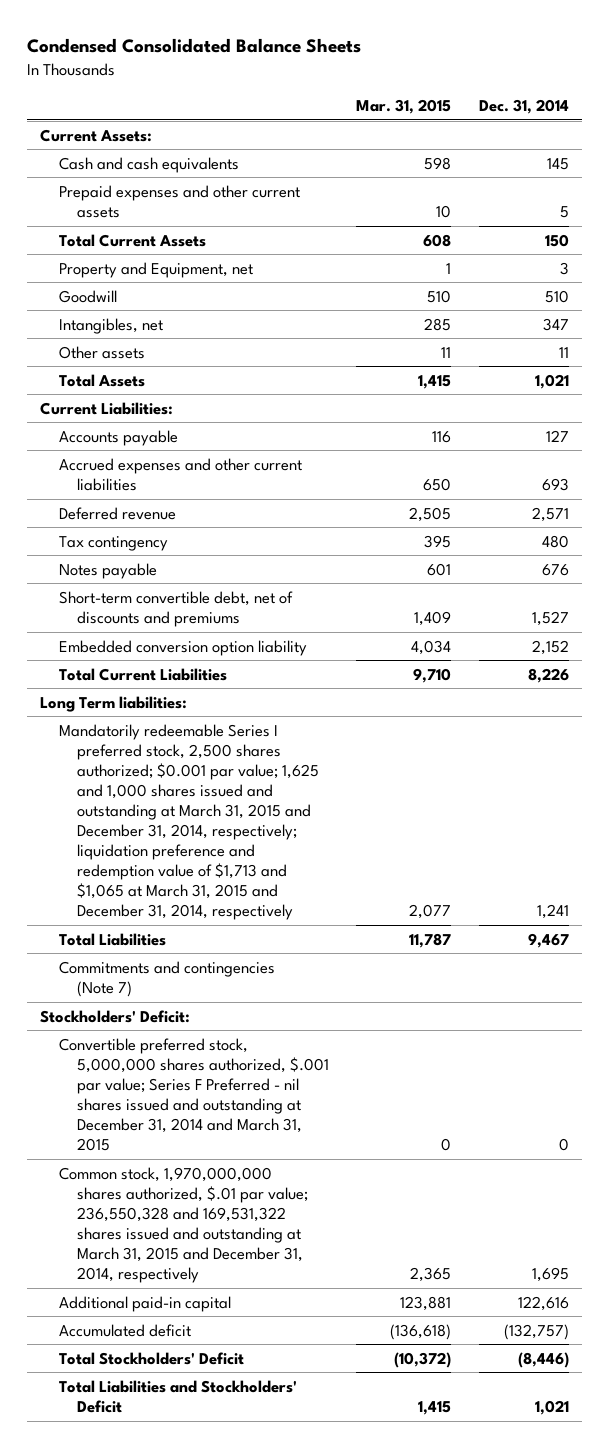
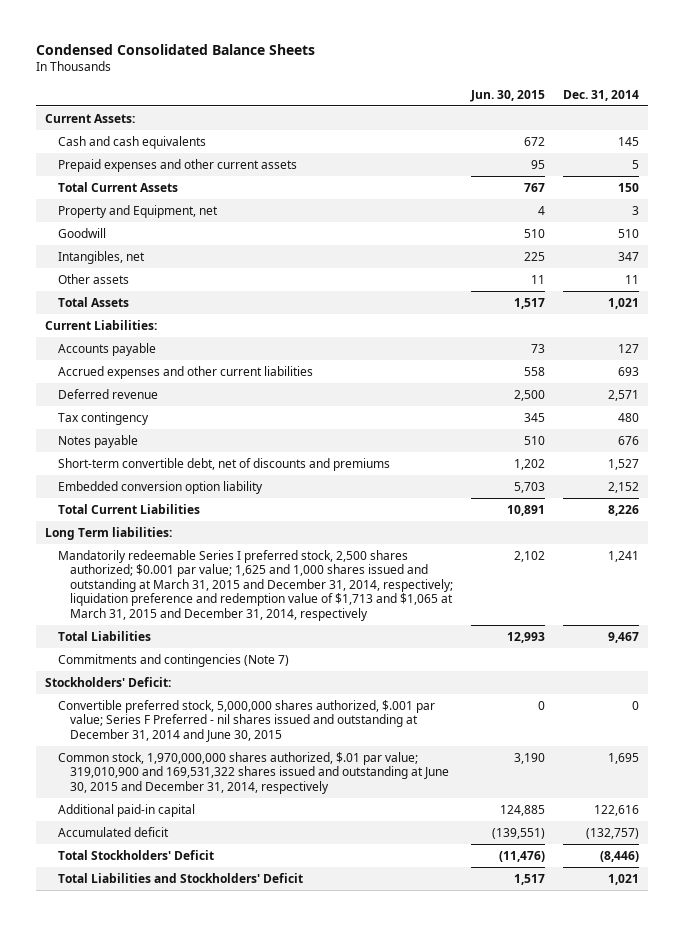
[356,98,452,114] Mar. 31, 2015 -> none
none -> [470,89,546,102] Jun. 30, 2015
[58,1037,329,1152] Convertible preferred stock, 5,000,000 shares authorized, $.001 par value; Series F Preferred - nil shares issued and outstanding at December 31, 2014 and March 31, 2015 -> [57,699,435,742] Convertible preferred stock, 5,000,000 shares authorized, $.001 par value; Series F Preferred - nil shares issued and outstanding at December 31, 2014 and June 30, 2015
[58,1166,308,1284] Common stock, 1,970,000,000 shares authorized, $.01 par value; 236,550,328 and 169,531,322 shares issued and outstanding at March 31, 2015 and December 31, 2014, respectively -> [57,751,450,794] Common stock, 1,970,000,000 shares authorized, $.01 par value; 319,010,900 and 169,531,322 shares issued and outstanding at June 30, 2015 and December 31, 2014, respectively

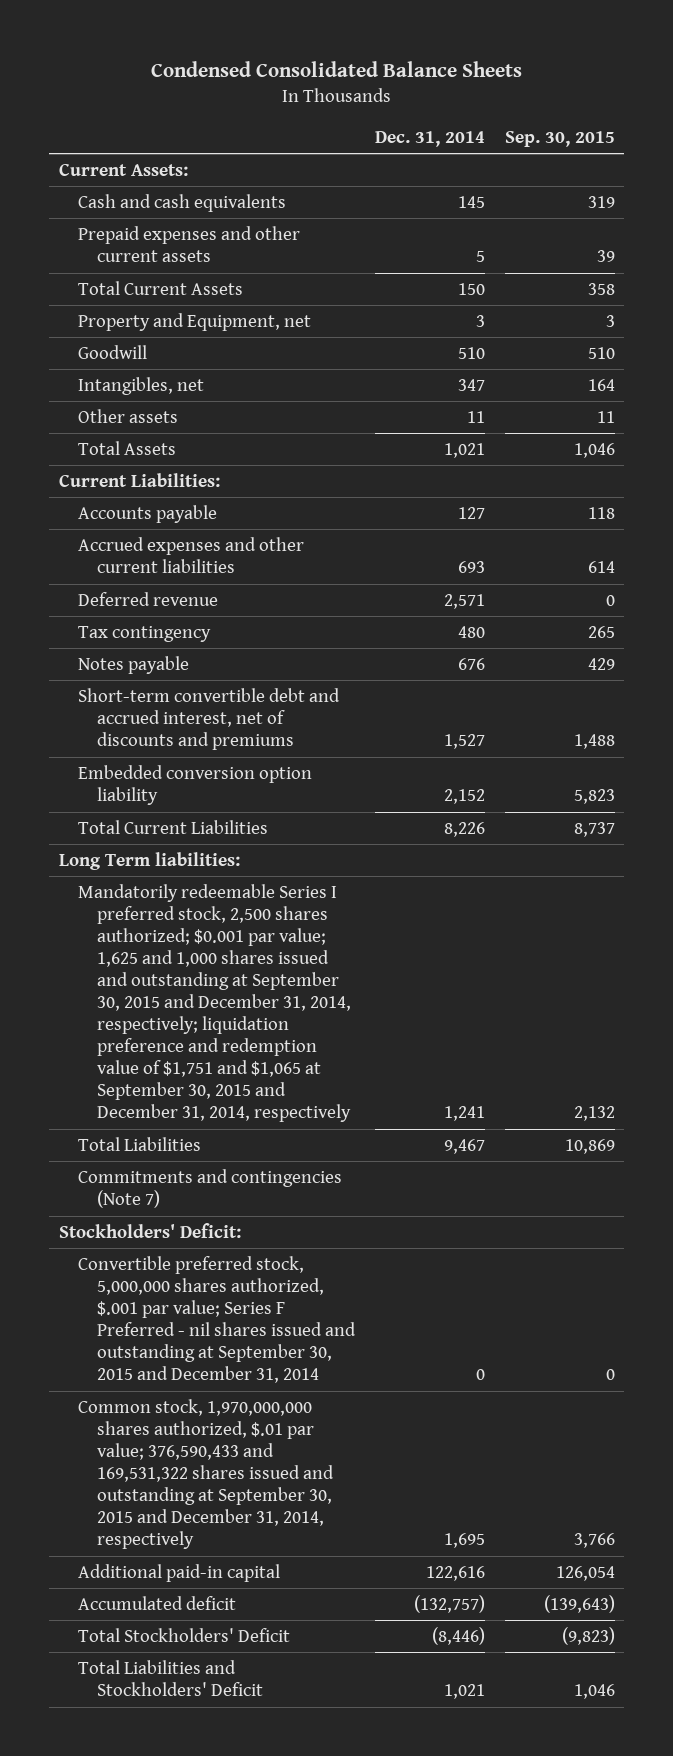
[470,89,546,102] Jun. 30, 2015 -> none
none -> [504,130,615,147] Sep. 30, 2015
[57,457,390,471] Short-term convertible debt, net of discounts and premiums -> [78,687,341,751] Short-term convertible debt and accrued interest, net of discounts and premiums
[57,549,454,621] Mandatorily redeemable Series I preferred stock, 2,500 shares authorized; $0.001 par value; 1,625 and 1,000 shares issued and outstanding at March 31, 2015 and December 31, 2014, respectively; liquidation preference and redemption value of $1,713 and $1,065 at March 31, 2015 and December 31, 2014, respectively -> [78,883,352,1123] Mandatorily redeemable Series I preferred stock, 2,500 shares authorized; $0.001 par value; 1,625 and 1,000 shares issued and outstanding at September 30, 2015 and December 31, 2014, respectively; liquidation preference and redemption value of $1,751 and $1,065 at September 30, 2015 and December 31, 2014, respectively
[57,699,435,742] Convertible preferred stock, 5,000,000 shares authorized, $.001 par value; Series F Preferred - nil shares issued and outstanding at December 31, 2014 and June 30, 2015 -> [78,1255,357,1384] Convertible preferred stock, 5,000,000 shares authorized, $.001 par value; Series F Preferred - nil shares issued and outstanding at September 30, 2015 and December 31, 2014
[57,751,450,794] Common stock, 1,970,000,000 shares authorized, $.01 par value; 319,010,900 and 169,531,322 shares issued and outstanding at June 30, 2015 and December 31, 2014, respectively -> [78,1398,335,1550] Common stock, 1,970,000,000 shares authorized, $.01 par value; 376,590,433 and 169,531,322 shares issued and outstanding at September 30, 2015 and December 31, 2014, respectively

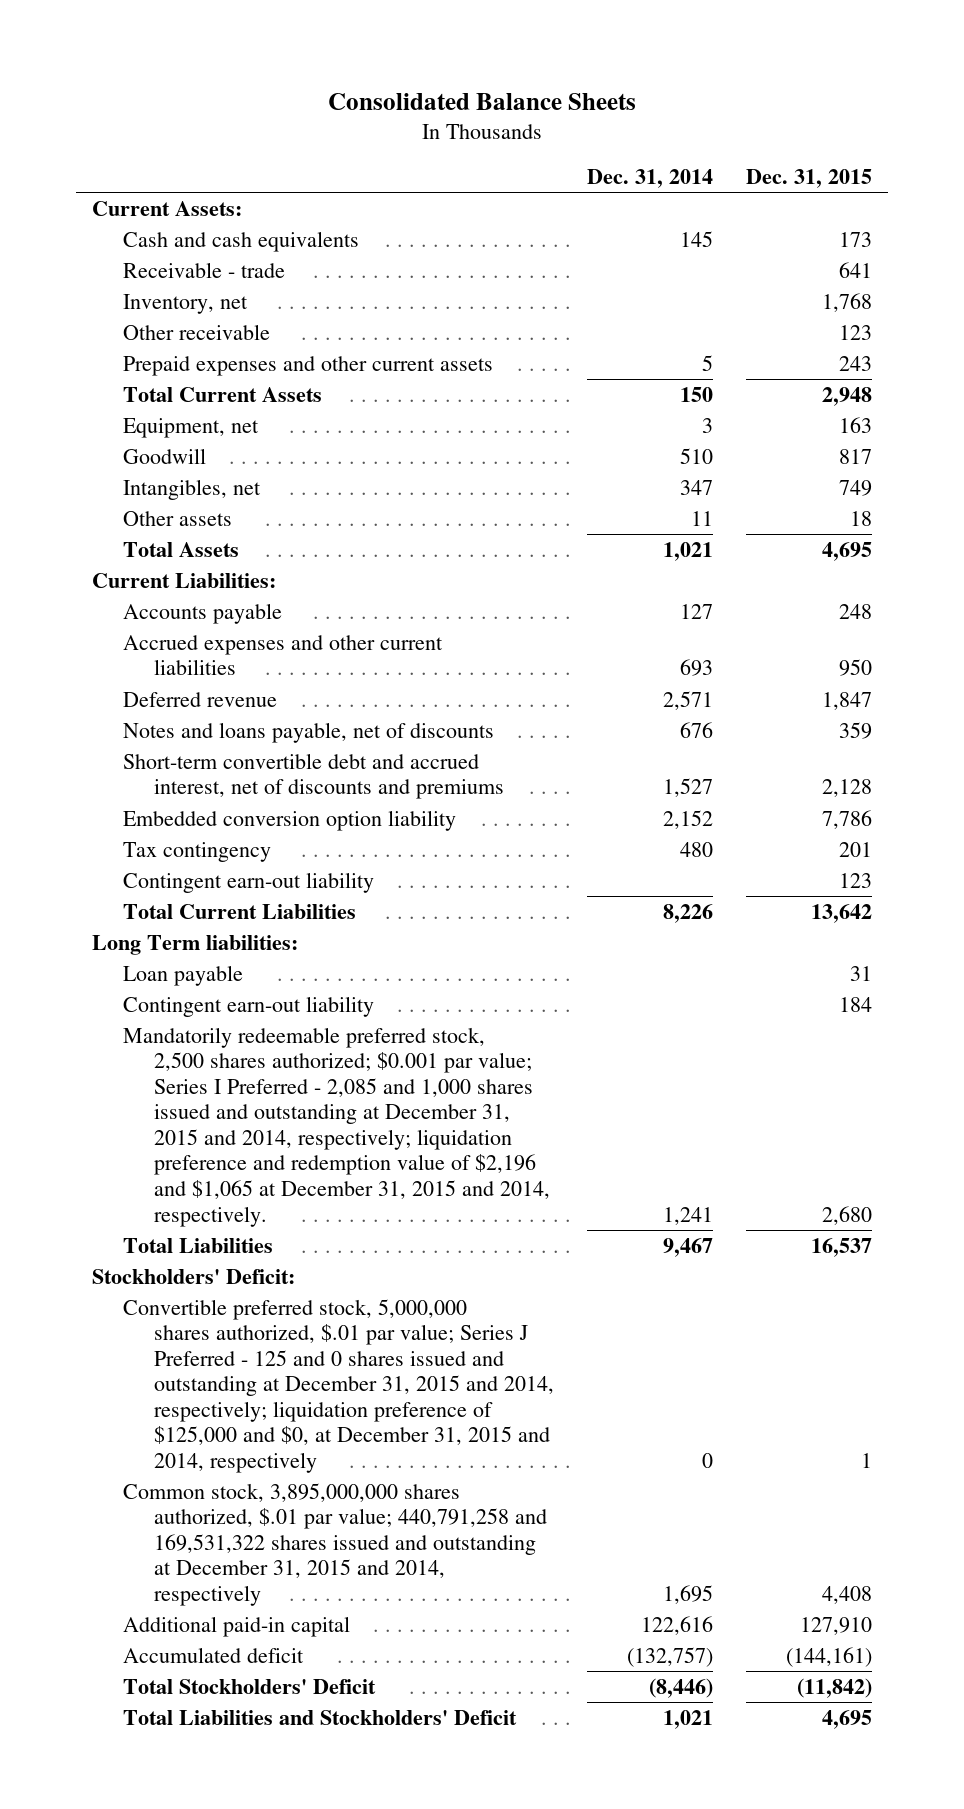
[150,61,522,78] Condensed Consolidated Balance Sheets -> [327,92,636,110] Consolidated Balance Sheets
[504,130,615,147] Sep. 30, 2015 -> none
none -> [745,168,872,188] Dec. 31, 2015
none -> [123,261,286,278] Receivable - trade
none -> [123,293,249,314] Inventory, net
none -> [123,323,271,340] Other receivable
[78,312,312,331] Property and Equipment, net -> [123,417,260,438] Equipment, net
[78,655,190,674] Notes payable -> [123,721,495,743] Notes and loans payable, net of discounts
[78,625,212,642] Tax contingency -> [123,841,272,862] Tax contingency
none -> [123,871,375,893] Contingent earn-out liability
none -> [123,964,244,986] Loan payable
none -> [123,995,375,1017] Contingent earn-out liability
[78,883,352,1123] Mandatorily redeemable Series I preferred stock, 2,500 shares authorized; $0.001 par value; 1,625 and 1,000 shares issued and outstanding at September 30, 2015 and December 31, 2014, respectively; liquidation preference and redemption value of $1,751 and $1,065 at September 30, 2015 and December 31, 2014, respectively -> [123,1026,551,1227] Mandatorily redeemable preferred stock, 2,500 shares authorized; $0.001 par value; Series I Preferred - 2,085 and 1,000 shares issued and outstanding at December 31, 2015 and 2014, respectively; liquidation preference and redemption value of $2,196 and $1,065 at December 31, 2015 and 2014, respectively.
[78,1168,343,1208] Commitments and contingencies (Note 7) -> none
[78,1255,357,1384] Convertible preferred stock, 5,000,000 shares authorized, $.001 par value; Series F Preferred - nil shares issued and outstanding at September 30, 2015 and December 31, 2014 -> [123,1298,555,1474] Convertible preferred stock, 5,000,000 shares authorized, $.01 par value; Series J Preferred - 125 and 0 shares issued and outstanding at December 31, 2015 and 2014, respectively; liquidation preference of $125,000 and $0, at December 31, 2015 and 2014, respectively
[78,1398,335,1550] Common stock, 1,970,000,000 shares authorized, $.01 par value; 376,590,433 and 169,531,322 shares issued and outstanding at September 30, 2015 and December 31, 2014, respectively -> [123,1482,548,1606] Common stock, 3,895,000,000 shares authorized, $.01 par value; 440,791,258 and 169,531,322 shares issued and outstanding at December 31, 2015 and 2014, respectively

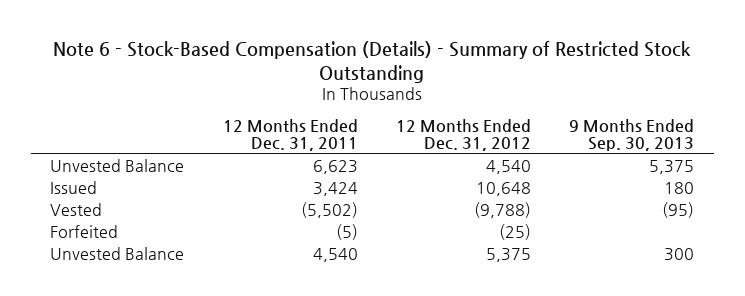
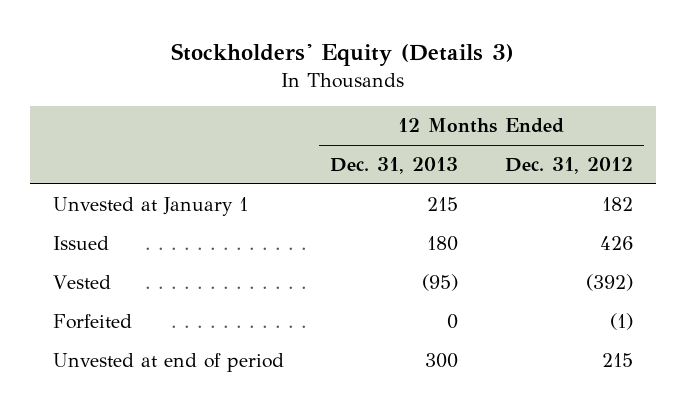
[53,40,692,83] Note 6 - Stock-Based Compensation (Details) - Summary of Restricted Stock Outstanding -> [170,43,514,67] Stockholders' Equity (Details 3)
[222,118,358,152] 12 Months Ended Dec. 31, 2011 -> none
[569,118,695,152] 9 Months Ended Sep. 30, 2013 -> none
none -> [330,157,459,175] Dec. 31, 2013
[50,247,185,261] Unvested Balance -> none
[50,159,185,173] Unvested Balance -> [52,197,248,217] Unvested at January 1
[486,160,532,175] 4,540 -> [601,197,633,212] 182
[476,182,532,197] 10,648 -> [599,236,633,251] 426
[474,202,532,219] (9,788) -> [585,274,633,292] (392)
[499,224,532,241] (25) -> [609,313,633,331] (1)
none -> [52,353,284,373] Unvested at end of period

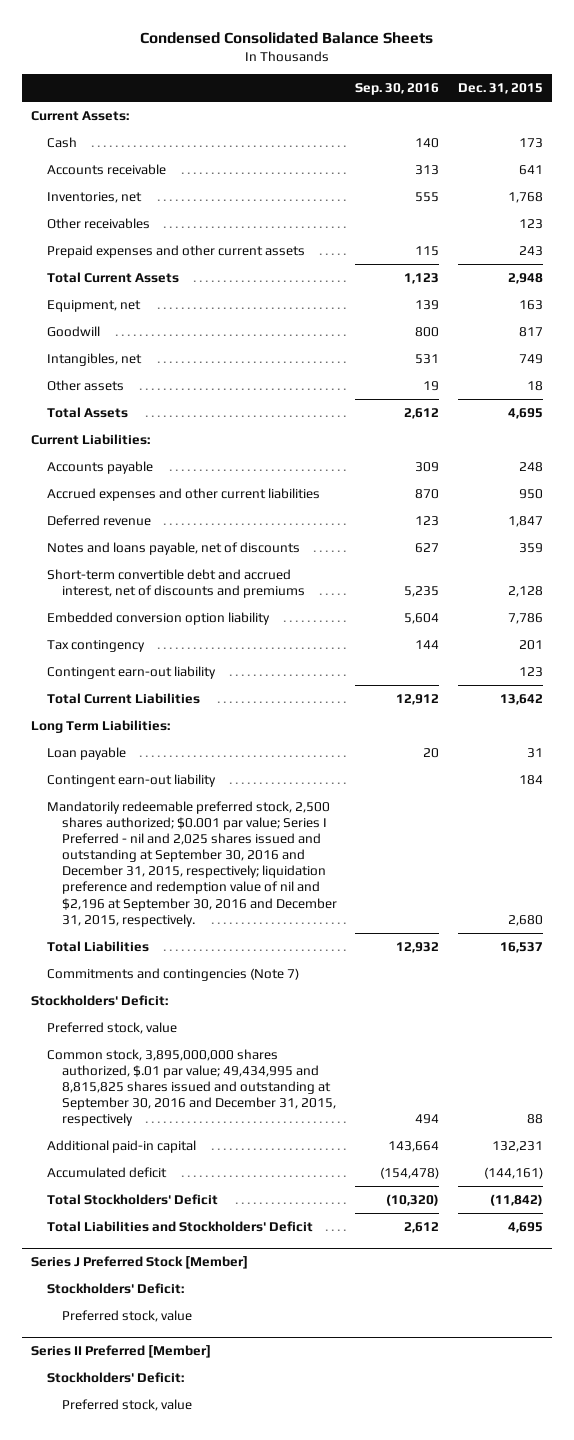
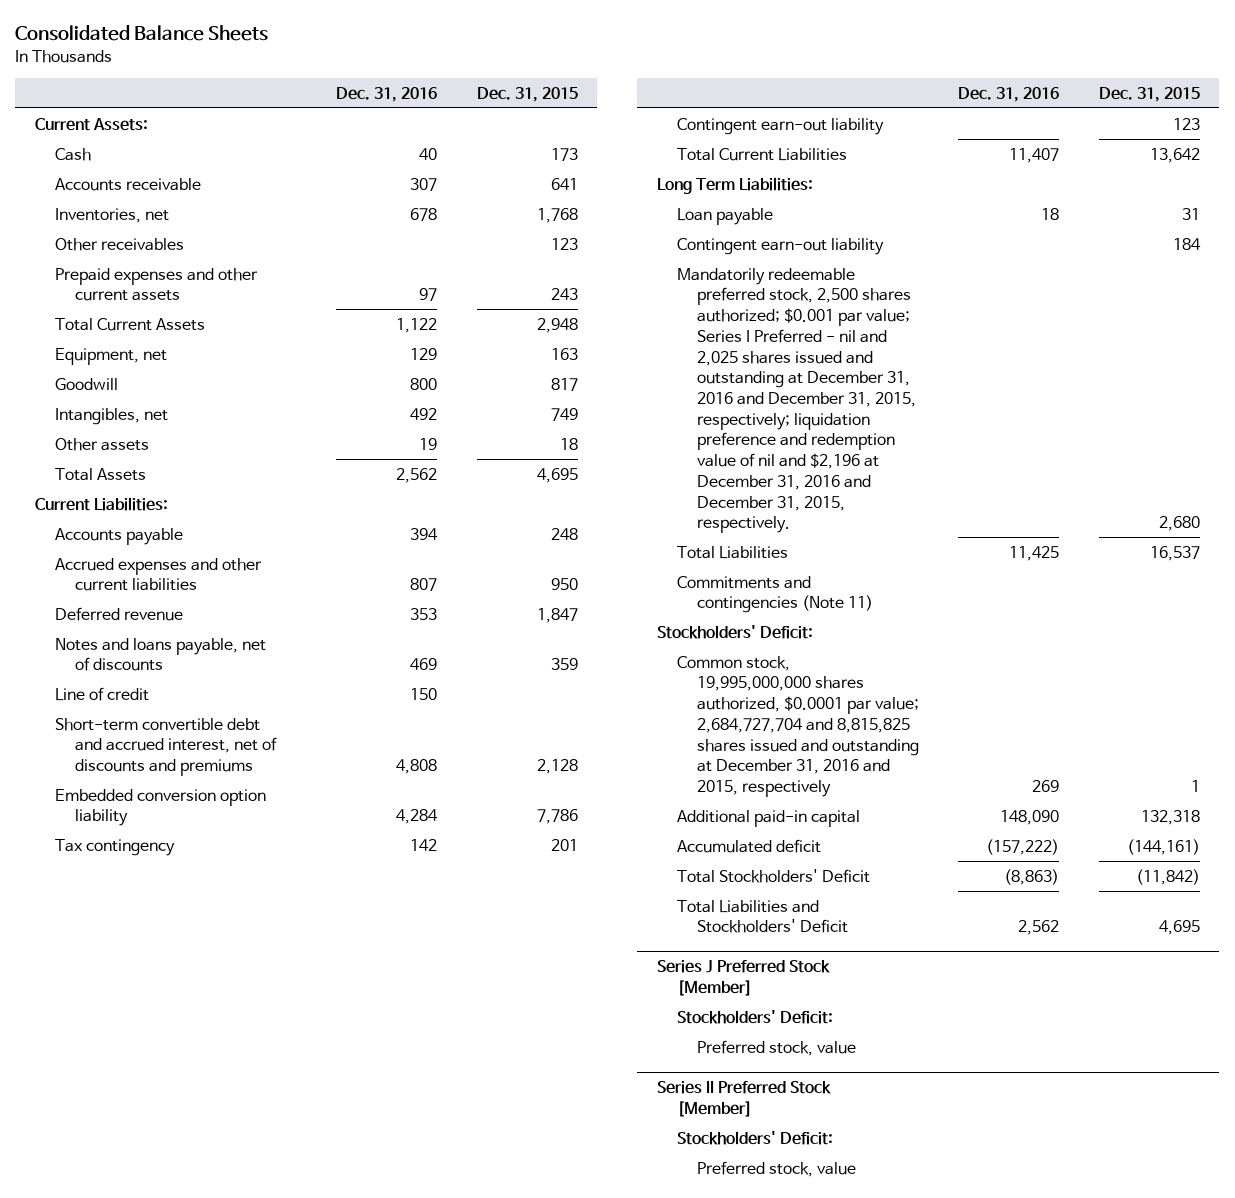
[140,31,434,44] Condensed Consolidated Balance Sheets -> [15,25,269,42] Consolidated Balance Sheets
[355,83,440,96] Sep. 30, 2016 -> none
none -> [336,86,438,102] Dec. 31, 2016
none -> [54,686,149,701] Line of credit
[46,800,337,927] Mandatorily redeemable preferred stock, 2,500 shares authorized; $0.001 par value; Series I Preferred - nil and 2,025 shares issued and outstanding at September 30, 2016 and December 31, 2015, respectively; liquidation preference and redemption value of nil and $2,196 at September 30, 2016 and December 31, 2015, respectively. -> [677,267,916,534] Mandatorily redeemable preferred stock, 2,500 shares authorized; $0.001 par value; Series I Preferred - nil and 2,025 shares issued and outstanding at December 31, 2016 and December 31, 2015, respectively; liquidation preference and redemption value of nil and $2,196 at December 31, 2016 and December 31, 2015, respectively.
[46,967,299,981] Commitments and contingencies (Note 7) -> [677,575,873,614] Commitments and contingencies (Note 11)
[46,1021,177,1034] Preferred stock, value -> none
[46,1048,336,1127] Common stock, 3,895,000,000 shares authorized, $.01 par value; 49,434,995 and 8,815,825 shares issued and outstanding at September 30, 2016 and December 31, 2015, respectively -> [677,655,919,797] Common stock, 19,995,000,000 shares authorized, $0.0001 par value; 2,684,727,704 and 8,815,825 shares issued and outstanding at December 31, 2016 and 2015, respectively
[526,1114,543,1125] 88 -> [1190,779,1200,792] 1
[491,1140,543,1152] 132,231 -> [1140,809,1200,825] 132,318
[31,1344,212,1358] Series II Preferred [Member] -> [657,1080,832,1117] Series II Preferred Stock [Member]

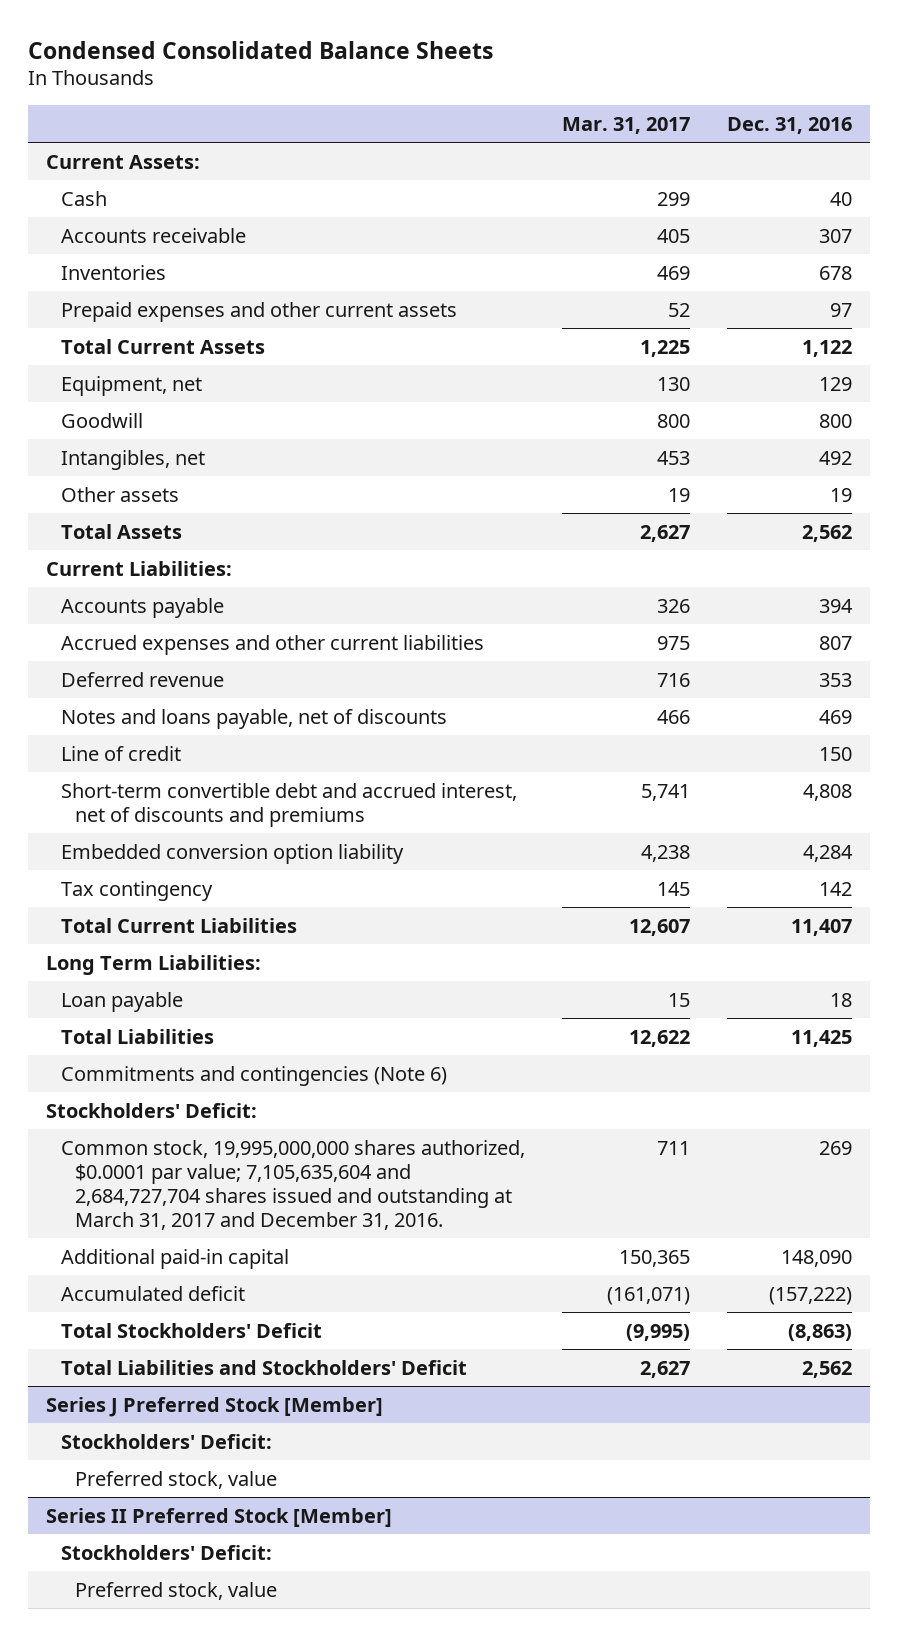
[15,25,269,42] Consolidated Balance Sheets -> [27,40,493,59] Condensed Consolidated Balance Sheets
[476,86,578,102] Dec. 31, 2015 -> none
none -> [561,116,690,134] Mar. 31, 2017
[54,237,184,251] Other receivables -> none
[54,207,169,223] Inventories, net -> [60,264,166,280] Inventories
[677,117,885,135] Contingent earn-out liability -> none
[677,237,885,255] Contingent earn-out liability -> none
[677,267,916,534] Mandatorily redeemable preferred stock, 2,500 shares authorized; $0.001 par value; Series I Preferred - nil and 2,025 shares issued and outstanding at December 31, 2016 and December 31, 2015, respectively; liquidation preference and redemption value of nil and $2,196 at December 31, 2016 and December 31, 2015, respectively. -> none
[677,575,873,614] Commitments and contingencies (Note 11) -> [60,1065,447,1086] Commitments and contingencies (Note 6)
[677,655,919,797] Common stock, 19,995,000,000 shares authorized, $0.0001 par value; 2,684,727,704 and 8,815,825 shares issued and outstanding at December 31, 2016 and 2015, respectively -> [60,1139,525,1230] Common stock, 19,995,000,000 shares authorized, $0.0001 par value; 7,105,635,604 and 2,684,727,704 shares issued and outstanding at March 31, 2017 and December 31, 2016.

